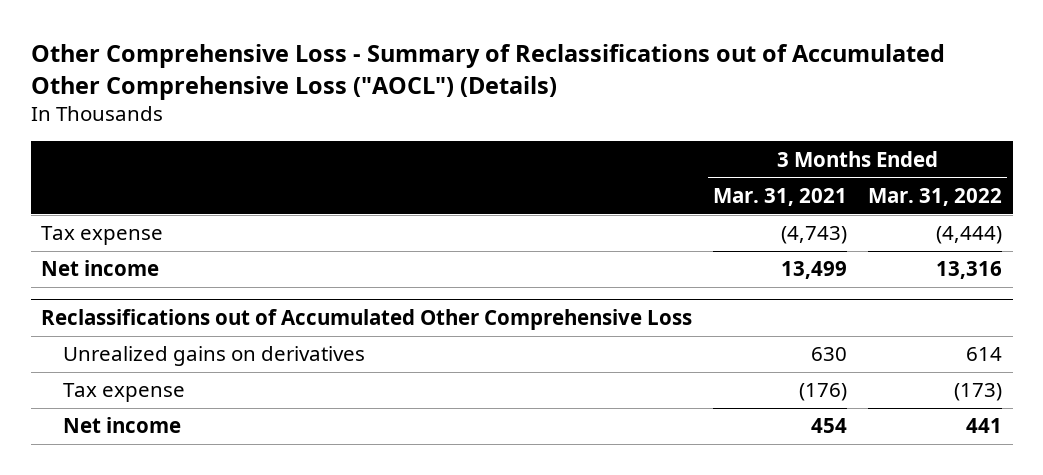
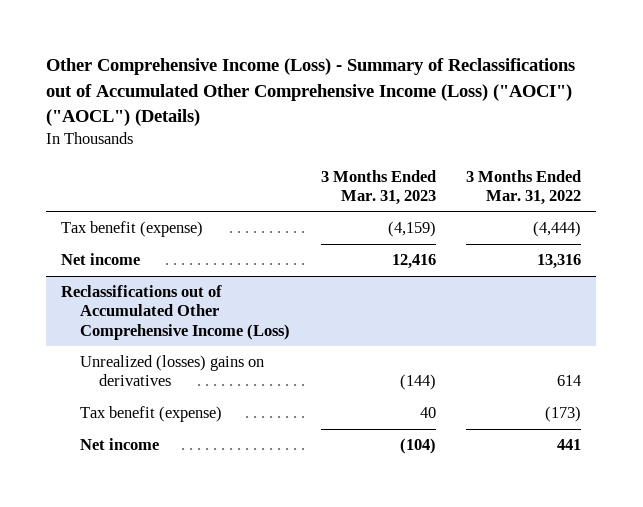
[30,44,945,100] Other Comprehensive Loss - Summary of Reclassifications out of Accumulated Other Comprehensive Loss ("AOCL") (Details) -> [46,58,576,127] Other Comprehensive Income (Loss) - Summary of Reclassifications out of Accumulated Other Comprehensive Income (Loss) ("AOCI") ("AOCL") (Details)
[713,188,848,207] Mar. 31, 2021 -> none
none -> [320,169,436,205] 3 Months Ended Mar. 31, 2023
[41,226,164,246] Tax expense -> [61,221,204,238] Tax benefit (expense)
[41,309,693,331] Reclassifications out of Accumulated Other Comprehensive Loss -> [61,285,291,340] Reclassifications out of Accumulated Other Comprehensive Income (Loss)
[63,346,366,367] Unrealized gains on derivatives -> [80,355,265,387] Unrealized (losses) gains on derivatives
[63,383,186,403] Tax expense -> [80,406,223,423] Tax benefit (expense)

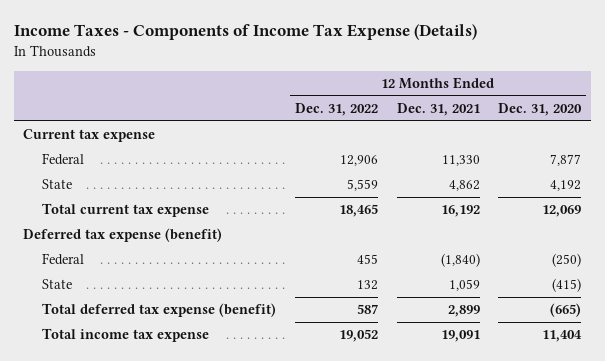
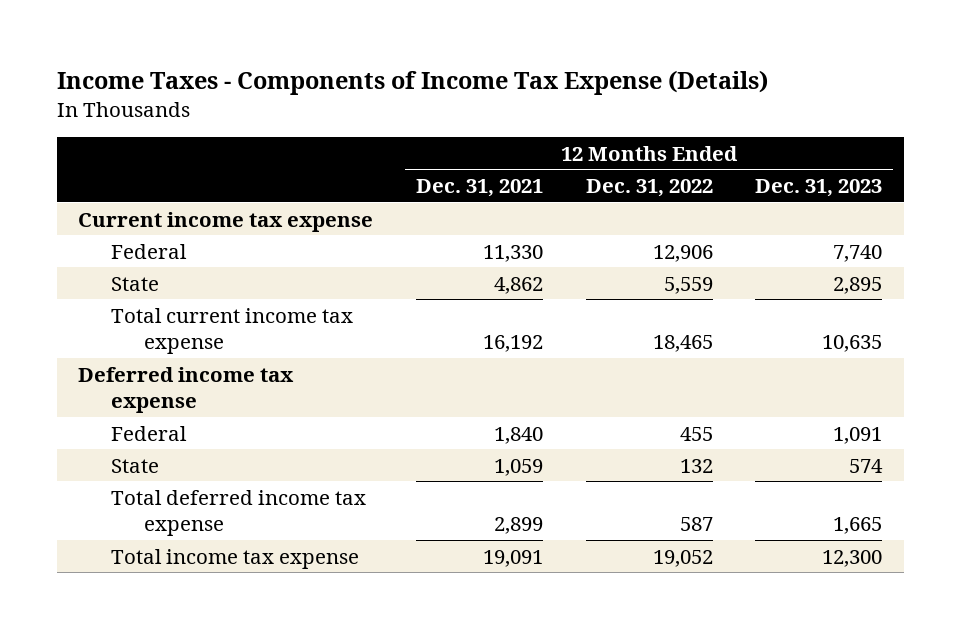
[498,103,583,117] Dec. 31, 2020 -> none
none -> [755,179,883,198] Dec. 31, 2023
[23,129,156,143] Current tax expense -> [78,211,374,232] Current income tax expense
[41,203,209,218] Total current tax expense -> [111,307,354,355] Total current income tax expense
[23,228,223,243] Deferred tax expense (benefit) -> [78,366,295,414] Deferred income tax expense
[440,253,480,268] (1,840) -> [494,426,544,444] 1,840
[41,303,276,318] Total deferred tax expense (benefit) -> [111,489,367,537] Total deferred income tax expense

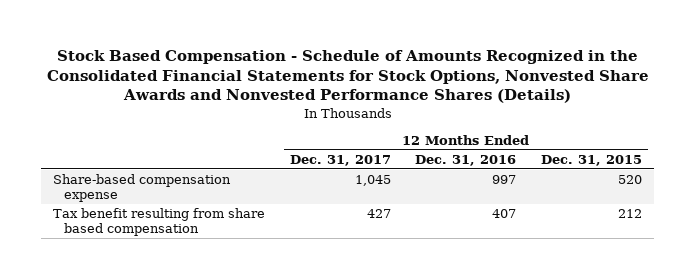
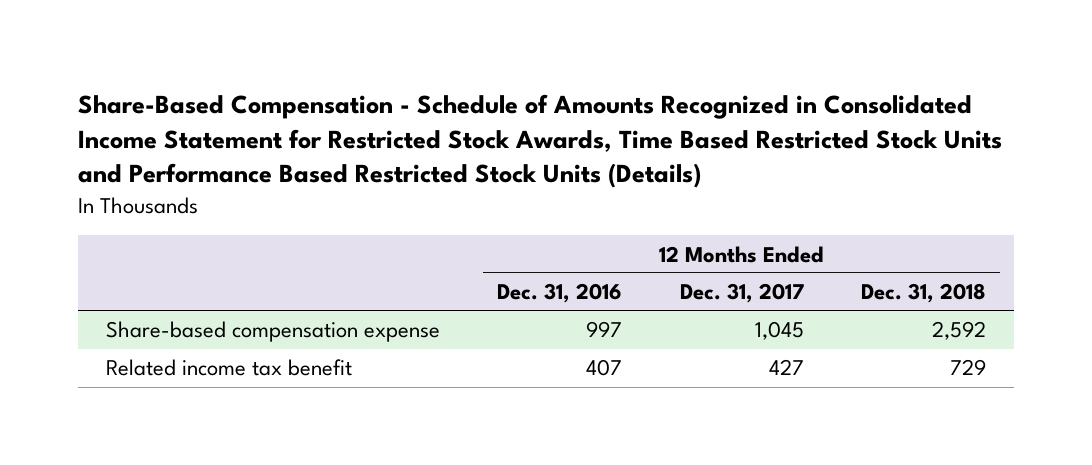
[46,49,649,104] Stock Based Compensation - Schedule of Amounts Recognized in the Consolidated Financial Statements for Stock Options, Nonvested Share Awards and Nonvested Performance Shares (Details) -> [77,93,1002,189] Share-Based Compensation - Schedule of Amounts Recognized in Consolidated Income Statement for Restricted Stock Awards, Time Based Restricted Stock Units and Performance Based Restricted Stock Units (Details)
[540,154,642,166] Dec. 31, 2015 -> none
none -> [860,283,986,304] Dec. 31, 2018
[53,208,266,237] Tax benefit resulting from share based compensation -> [106,359,353,377] Related income tax benefit

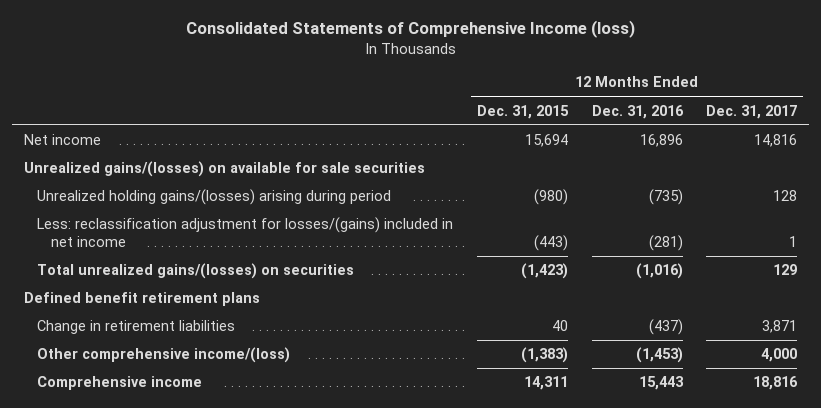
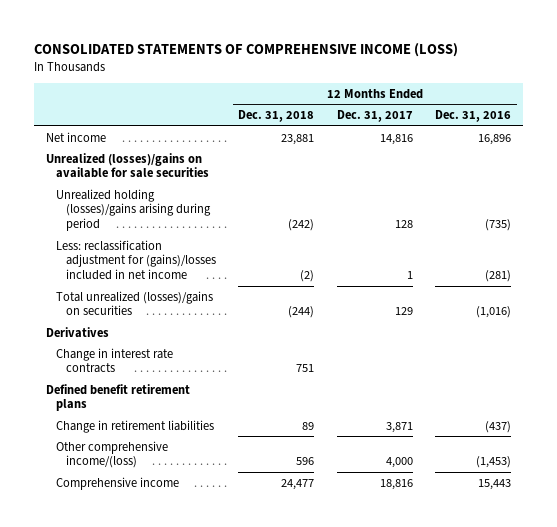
[185,20,635,39] Consolidated Statements of Comprehensive Income (loss) -> [34,42,459,57] CONSOLIDATED STATEMENTS OF COMPREHENSIVE INCOME (LOSS)
[477,104,570,119] Dec. 31, 2015 -> none
none -> [238,110,315,123] Dec. 31, 2018
[23,161,425,178] Unrealized gains/(losses) on available for sale securities -> [45,152,209,179] Unrealized (losses)/gains on available for sale securities
[37,189,392,206] Unrealized holding gains/(losses) arising during period -> [55,188,211,232] Unrealized holding (losses)/gains arising during period
[37,217,454,248] Less: reclassification adjustment for losses/(gains) included in net income -> [55,239,216,281] Less: reclassification adjustment for (gains)/losses included in net income
[37,263,355,280] Total unrealized gains/(losses) on securities -> [55,290,213,316] Total unrealized (losses)/gains on securities
none -> [45,326,109,338] Derivatives
none -> [55,347,173,374] Change in interest rate contracts

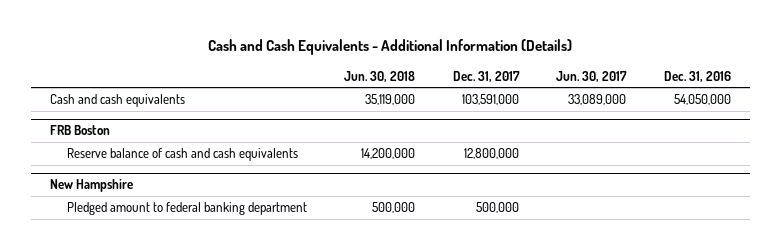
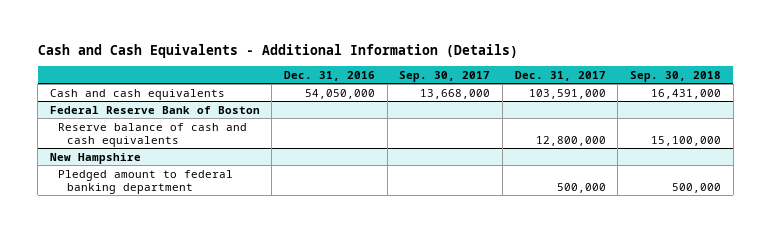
[344,70,416,82] Jun. 30, 2018 -> none
[556,70,628,82] Jun. 30, 2017 -> none
none -> [399,70,491,82] Sep. 30, 2017
none -> [629,70,721,82] Sep. 30, 2018
[49,125,110,136] FRB Boston -> [49,105,260,114] Federal Reserve Bank of Boston

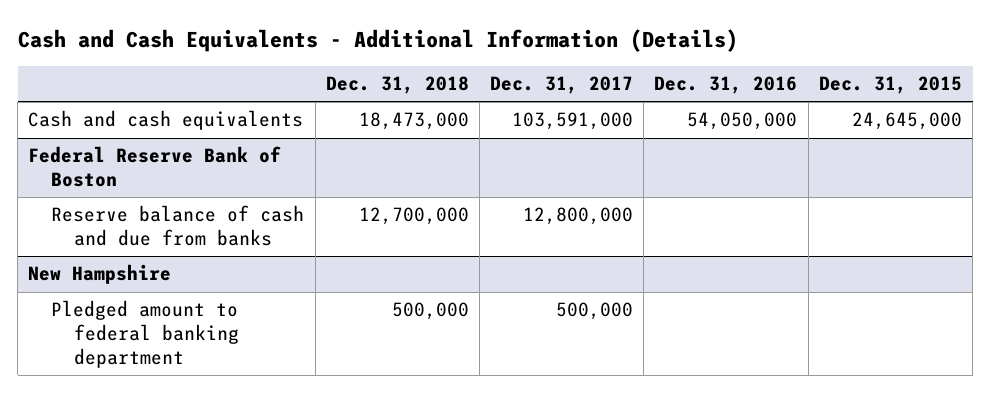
[399,70,491,82] Sep. 30, 2017 -> none
[629,70,721,82] Sep. 30, 2018 -> none
none -> [325,76,469,95] Dec. 31, 2018
none -> [818,76,962,95] Dec. 31, 2015
[58,122,248,147] Reserve balance of cash and cash equivalents -> [51,205,305,247] Reserve balance of cash and due from banks

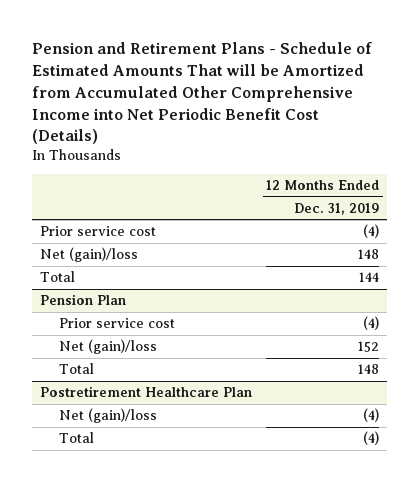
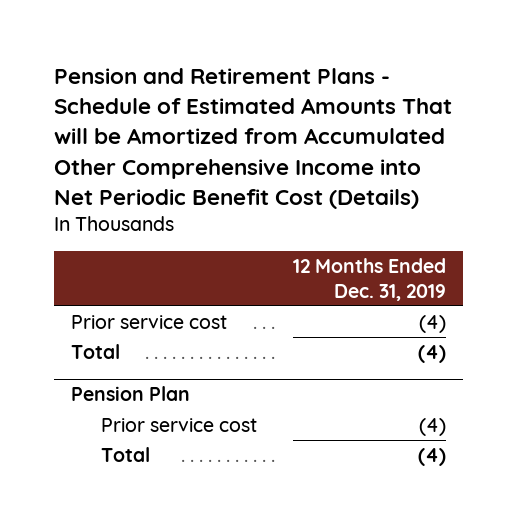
[39,247,138,263] Net (gain)/loss -> none
[359,272,380,283] 144 -> [417,344,446,363] (4)
[58,339,157,355] Net (gain)/loss -> none
[58,363,94,375] Total -> none
[39,386,252,398] Postretirement Healthcare Plan -> none
[58,408,157,424] Net (gain)/loss -> none

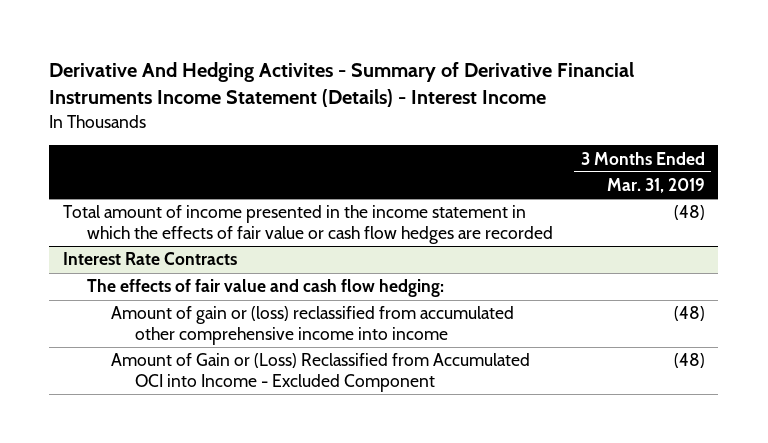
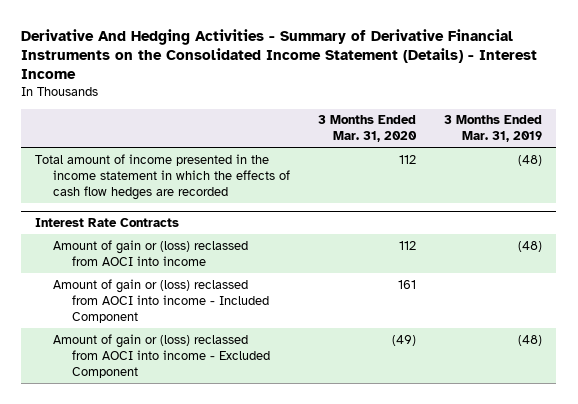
[49,61,635,107] Derivative And Hedging Activites - Summary of Derivative Financial Instruments Income Statement (Details) - Interest Income -> [21,28,538,80] Derivative And Hedging Activities - Summary of Derivative Financial Instruments on the Consolidated Income Statement (Details) - Interest Income
none -> [318,115,418,143] 3 Months Ended Mar. 31, 2020
[63,205,553,244] Total amount of income presented in the income statement in which the effects of fair value or cash flow hedges are recorded -> [35,153,291,200] Total amount of income presented in the income statement in which the effects of cash flow hedges are recorded
[86,279,444,298] The effects of fair value and cash flow hedging: -> none
[110,306,514,345] Amount of gain or (loss) reclassified from accumulated other comprehensive income into income -> [53,239,249,266] Amount of gain or (loss) reclassed from AOCI into income
none -> [53,278,269,323] Amount of gain or (loss) reclassed from AOCI into income - Included Component
[110,353,530,392] Amount of Gain or (Loss) Reclassified from Accumulated OCI into Income - Excluded Component -> [53,333,270,378] Amount of gain or (loss) reclassed from AOCI into income - Excluded Component

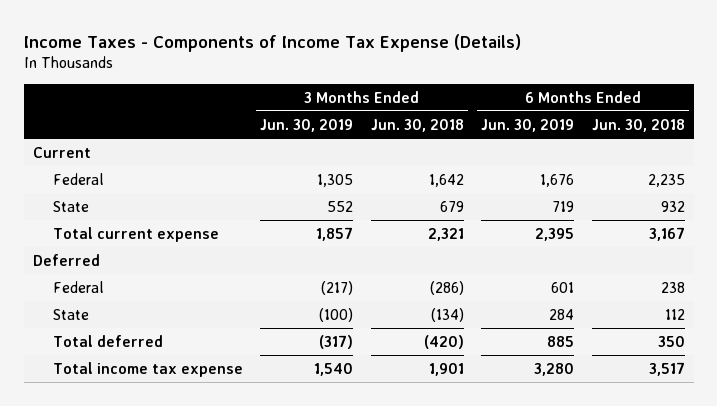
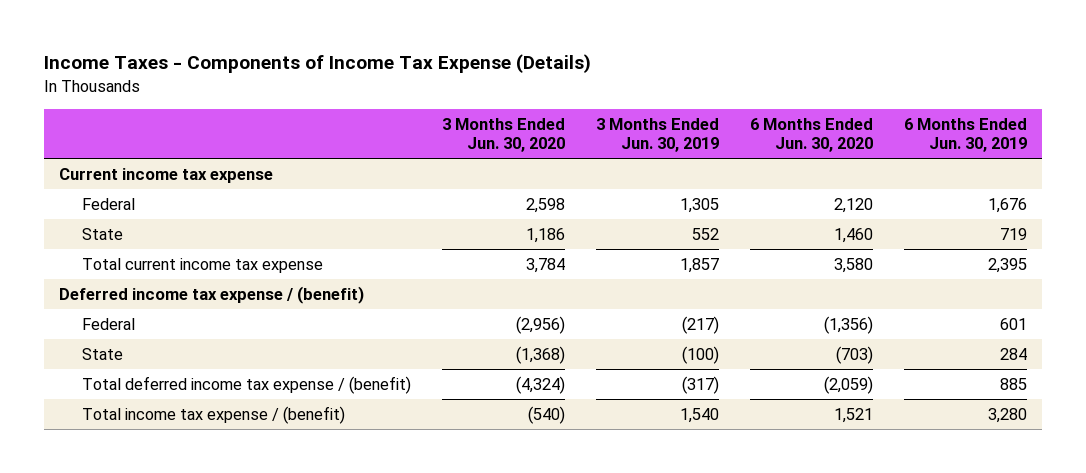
[370,118,464,132] Jun. 30, 2018 -> none
[591,118,685,132] Jun. 30, 2018 -> none
none -> [441,117,565,153] 3 Months Ended Jun. 30, 2020
none -> [749,117,873,153] 6 Months Ended Jun. 30, 2020
[32,146,91,158] Current -> [59,167,274,183] Current income tax expense
[53,226,220,242] Total current expense -> [81,257,323,273] Total current income tax expense
[32,253,100,266] Deferred -> [59,285,365,304] Deferred income tax expense / (benefit)
[53,334,164,347] Total deferred -> [81,375,411,394] Total deferred income tax expense / (benefit)
[53,361,244,377] Total income tax expense -> [81,405,345,424] Total income tax expense / (benefit)

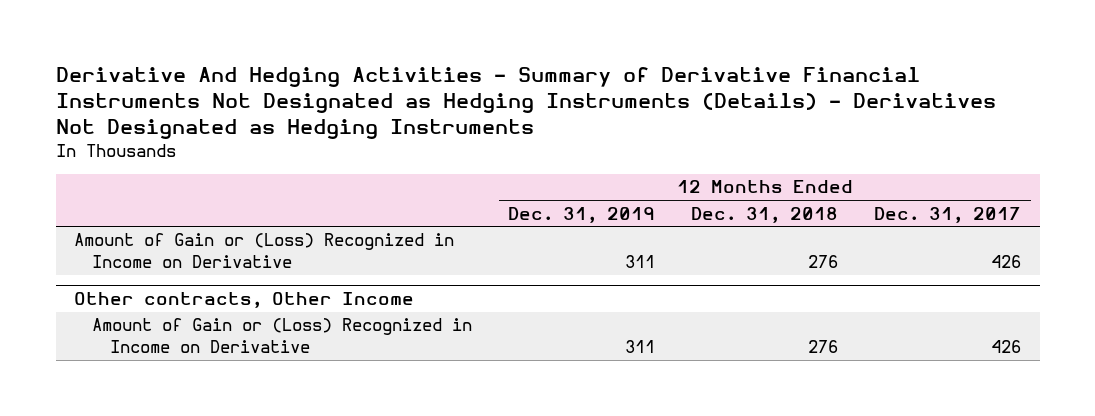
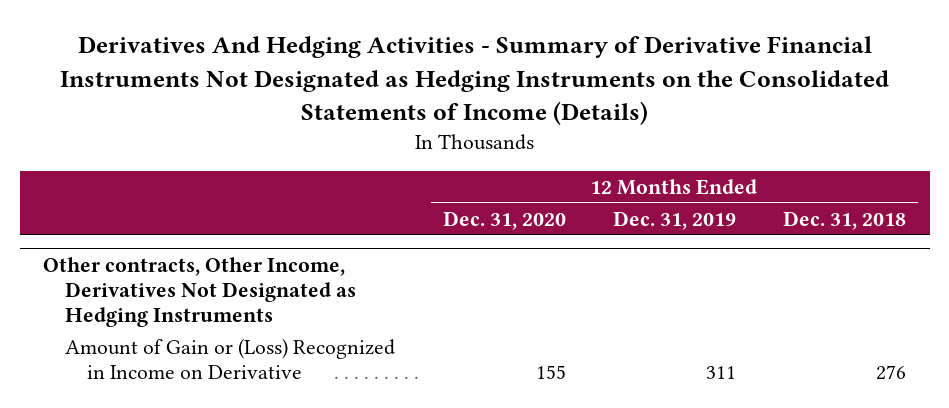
[55,66,996,140] Derivative And Hedging Activities - Summary of Derivative Financial Instruments Not Designated as Hedging Instruments (Details) - Derivatives Not Designated as Hedging Instruments -> [59,36,889,126] Derivatives And Hedging Activities - Summary of Derivative Financial Instruments Not Designated as Hedging Instruments on the Consolidated Statements of Income (Details)
[874,206,1022,223] Dec. 31, 2017 -> none
none -> [442,210,566,230] Dec. 31, 2020
[73,233,454,269] Amount of Gain or (Loss) Recognized in Income on Derivative -> none
[73,292,414,309] Other contracts, Other Income -> none
none -> [43,256,357,327] Other contracts, Other Income, Derivatives Not Designated as Hedging Instruments

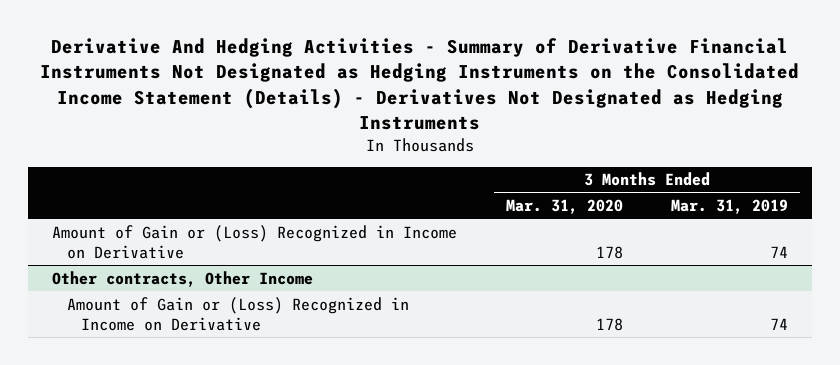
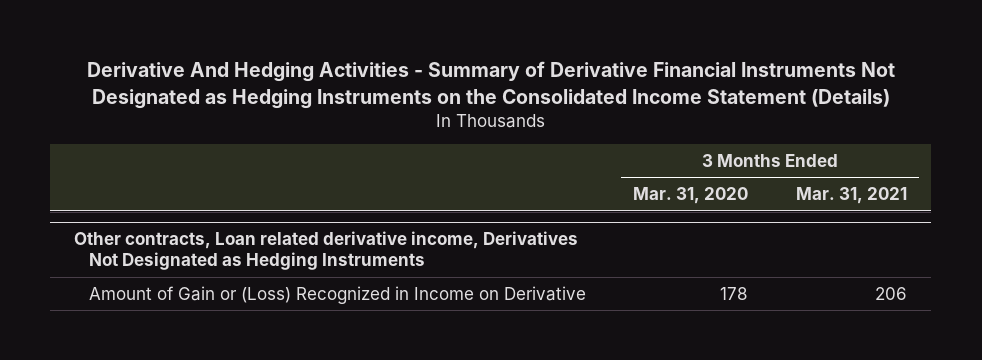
[40,38,800,130] Derivative And Hedging Activities - Summary of Derivative Financial Instruments Not Designated as Hedging Instruments on the Consolidated Income Statement (Details) - Derivatives Not Designated as Hedging Instruments -> [86,61,895,109] Derivative And Hedging Activities - Summary of Derivative Financial Instruments Not Designated as Hedging Instruments on the Consolidated Income Statement (Details)
[670,198,788,214] Mar. 31, 2019 -> none
none -> [796,187,908,205] Mar. 31, 2021
[52,224,458,260] Amount of Gain or (Loss) Recognized in Income on Derivative -> none
[52,270,314,287] Other contracts, Other Income -> none
none -> [74,231,579,271] Other contracts, Loan related derivative income, Derivatives Not Designated as Hedging Instruments

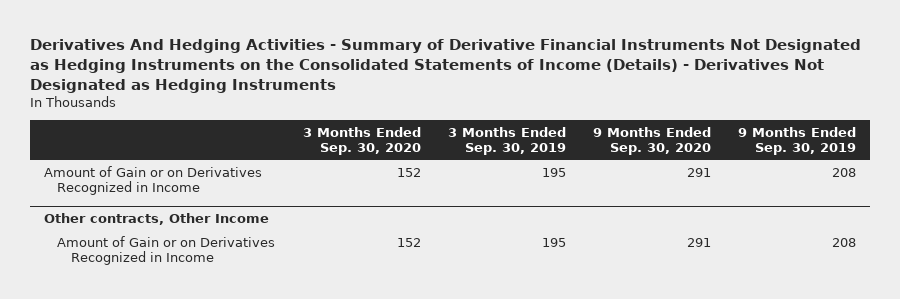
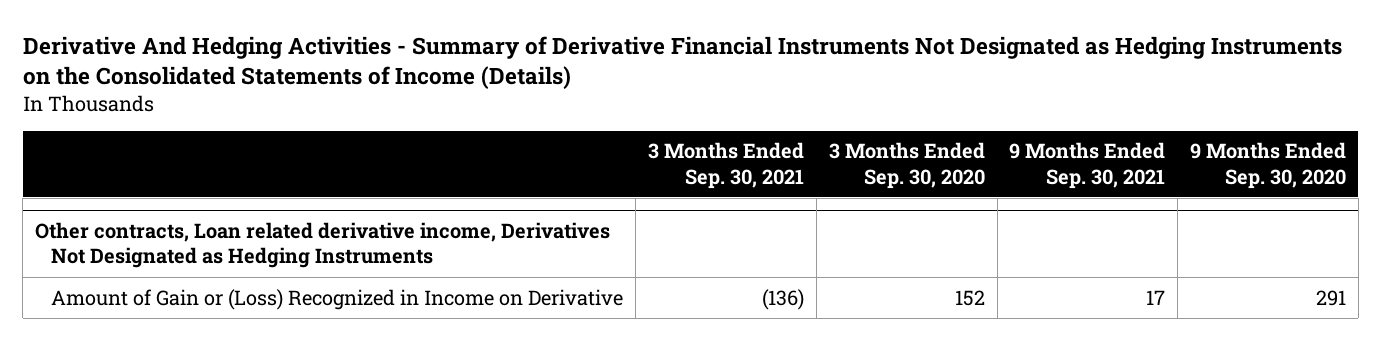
[29,38,861,93] Derivatives And Hedging Activities - Summary of Derivative Financial Instruments Not Designated as Hedging Instruments on the Consolidated Statements of Income (Details) - Derivatives Not Designated as Hedging Instruments -> [22,35,1342,90] Derivative And Hedging Activities - Summary of Derivative Financial Instruments Not Designated as Hedging Instruments on the Consolidated Statements of Income (Details)
[447,126,566,155] 3 Months Ended Sep. 30, 2019 -> none
[738,126,857,155] 9 Months Ended Sep. 30, 2019 -> none
none -> [647,142,804,189] 3 Months Ended Sep. 30, 2021
none -> [1009,142,1166,189] 9 Months Ended Sep. 30, 2021
[43,213,269,226] Other contracts, Other Income -> none
[57,235,276,265] Amount of Gain or on Derivatives Recognized in Income -> none
none -> [35,222,611,269] Other contracts, Loan related derivative income, Derivatives Not Designated as Hedging Instruments
[43,165,262,195] Amount of Gain or on Derivatives Recognized in Income -> [51,288,624,310] Amount of Gain or (Loss) Recognized in Income on Derivative

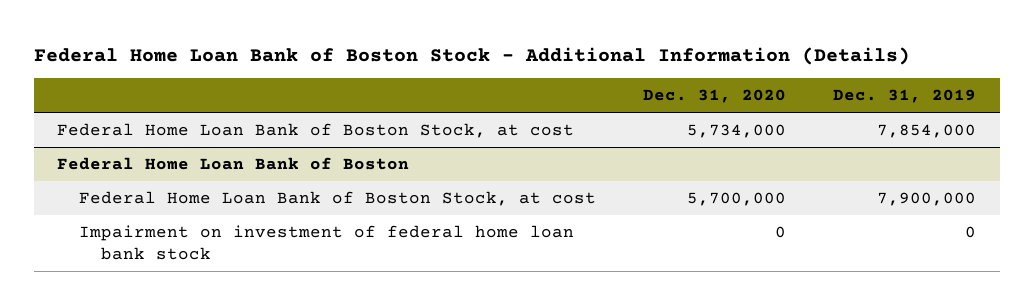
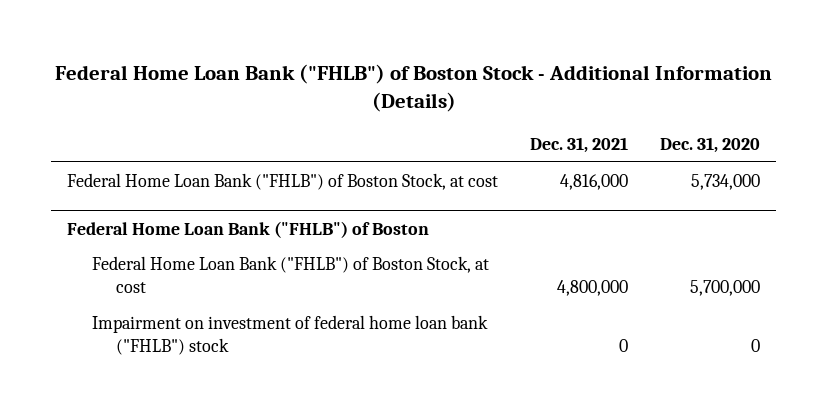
[33,46,910,65] Federal Home Loan Bank of Boston Stock - Additional Information (Details) -> [54,63,772,112] Federal Home Loan Bank ("FHLB") of Boston Stock - Additional Information (Details)
[833,89,977,104] Dec. 31, 2019 -> none
none -> [530,136,629,153] Dec. 31, 2021
[57,123,575,139] Federal Home Loan Bank of Boston Stock, at cost -> [67,173,499,191] Federal Home Loan Bank ("FHLB") of Boston Stock, at cost
[57,157,410,171] Federal Home Loan Bank of Boston -> [67,220,430,238] Federal Home Loan Bank ("FHLB") of Boston
[79,191,597,207] Federal Home Loan Bank of Boston Stock, at cost -> [91,256,489,293] Federal Home Loan Bank ("FHLB") of Boston Stock, at cost
[79,225,575,260] Impairment on investment of federal home loan bank stock -> [91,315,488,355] Impairment on investment of federal home loan bank ("FHLB") stock

